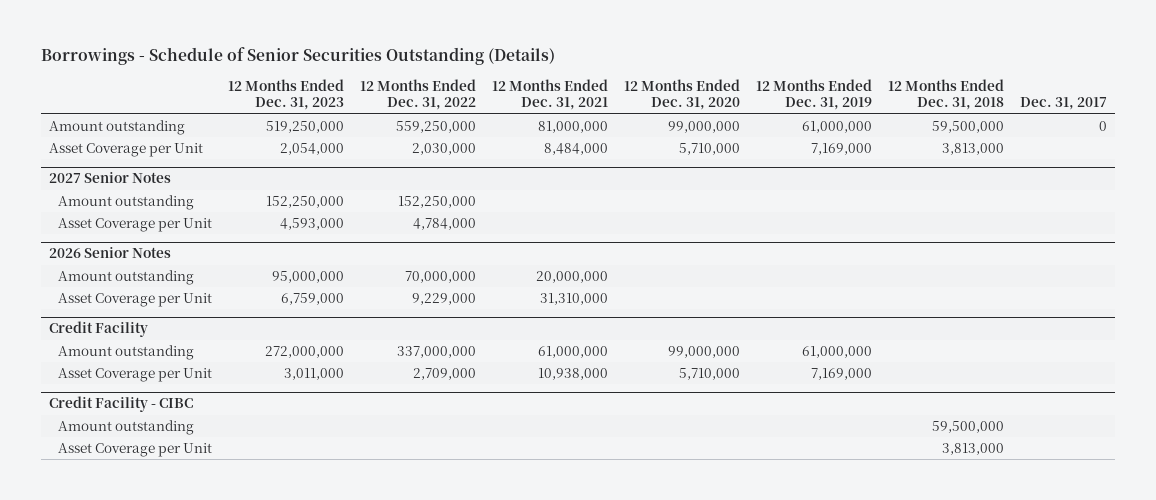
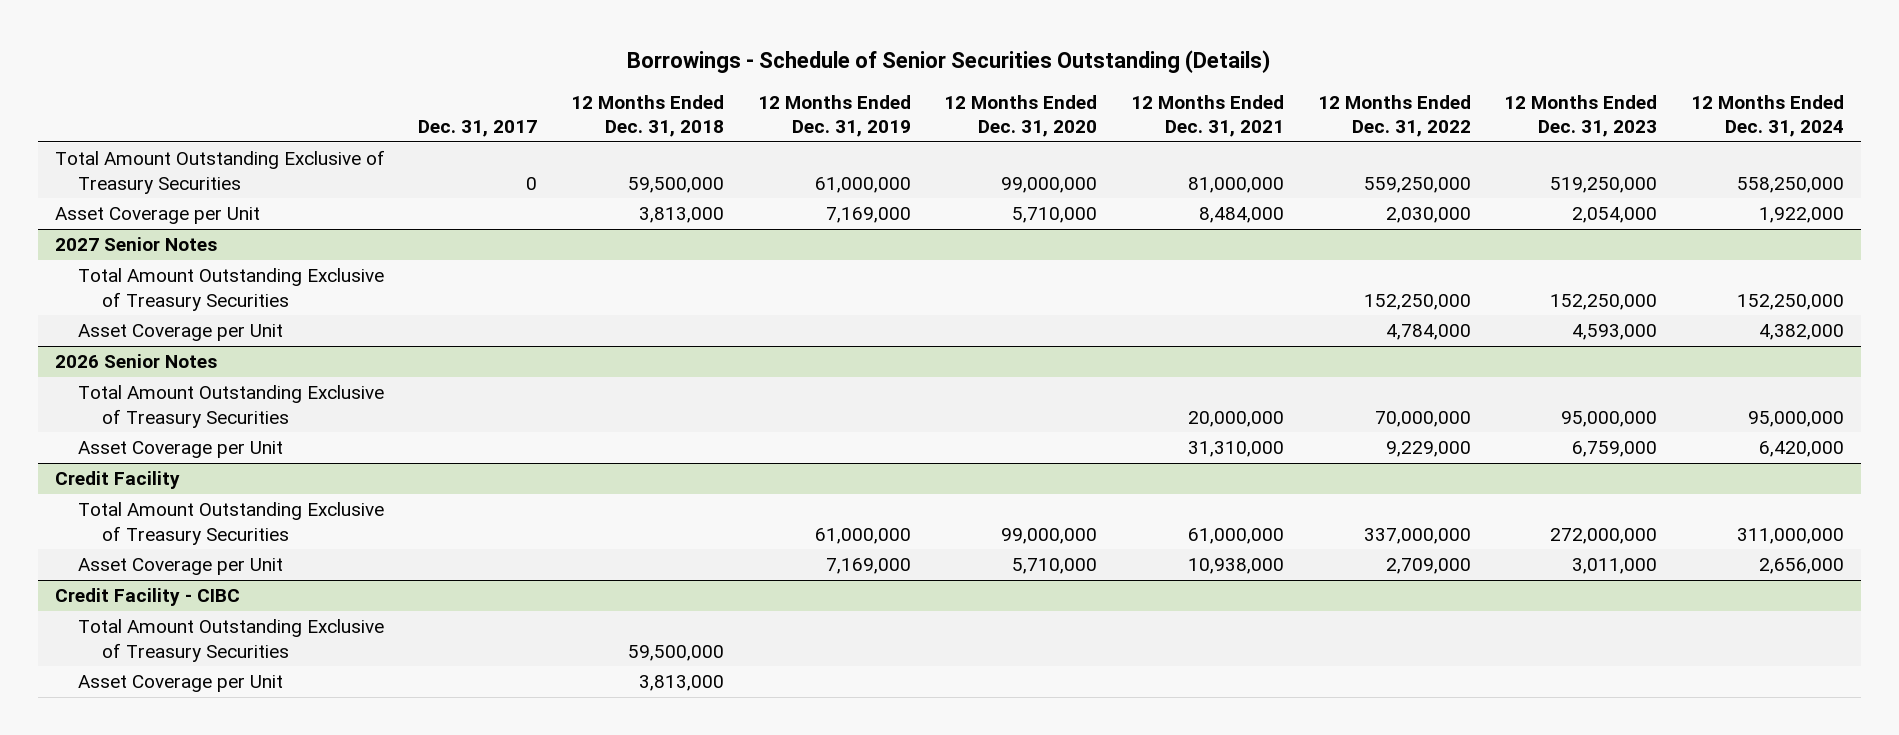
none -> [1691,95,1845,138] 12 Months Ended Dec. 31, 2024
[48,120,185,136] Amount outstanding -> [54,150,385,194] Total Amount Outstanding Exclusive of Treasury Securities
[58,195,195,211] Amount outstanding -> [78,268,385,311] Total Amount Outstanding Exclusive of Treasury Securities
[58,270,195,286] Amount outstanding -> [78,385,385,428] Total Amount Outstanding Exclusive of Treasury Securities
[58,345,195,361] Amount outstanding -> [78,502,385,545] Total Amount Outstanding Exclusive of Treasury Securities
[58,420,195,436] Amount outstanding -> [78,619,385,662] Total Amount Outstanding Exclusive of Treasury Securities

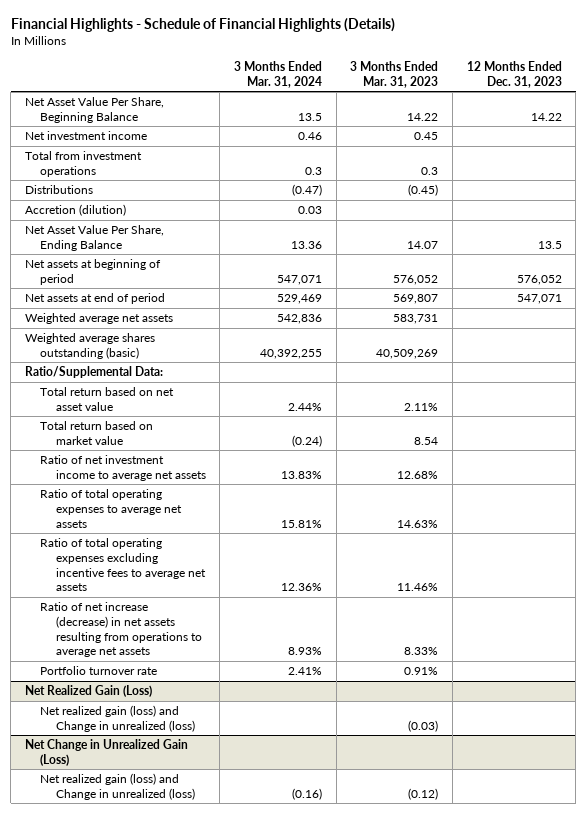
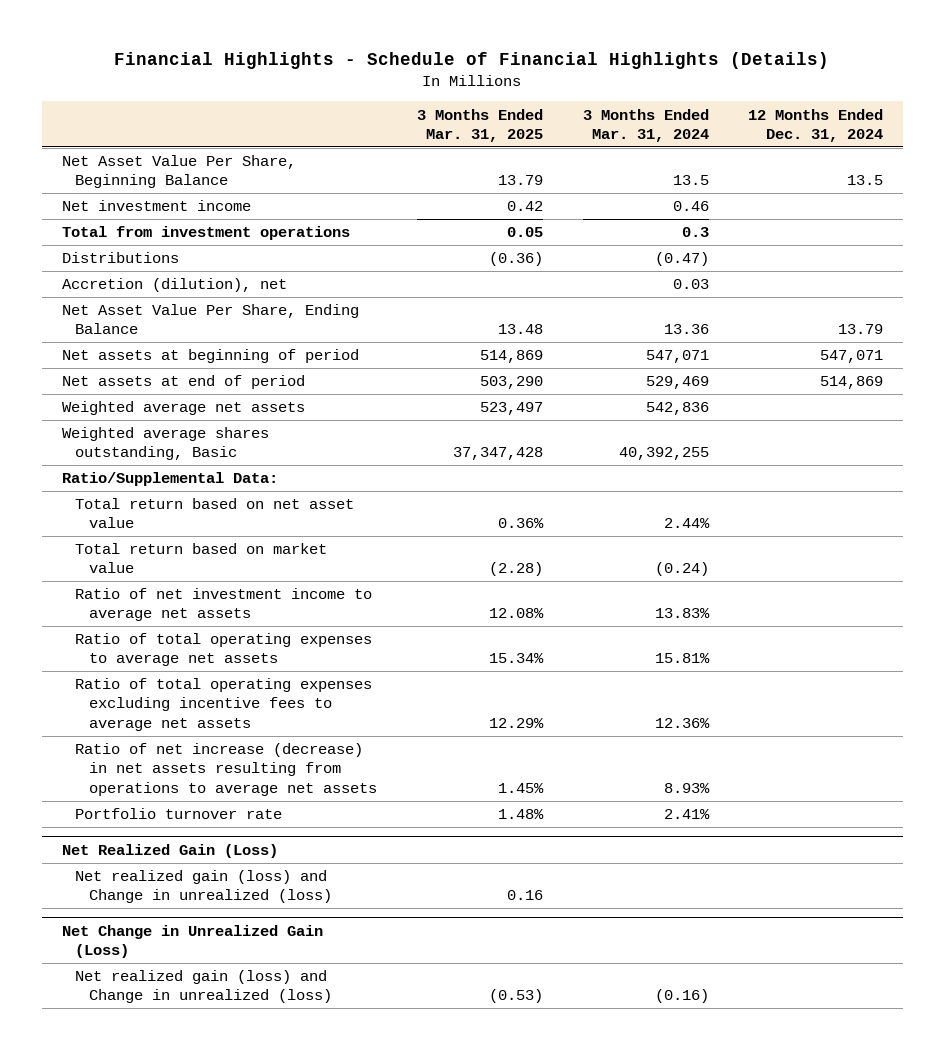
[350,60,439,88] 3 Months Ended Mar. 31, 2023 -> none
[466,60,562,88] 12 Months Ended Dec. 31, 2023 -> none
none -> [416,108,543,142] 3 Months Ended Mar. 31, 2025
none -> [748,108,884,142] 12 Months Ended Dec. 31, 2024
[25,204,127,217] Accretion (dilution) -> [61,278,287,293] Accretion (dilution), net
[25,333,156,359] Weighted average shares outstanding (basic) -> [61,427,269,461] Weighted average shares outstanding, Basic

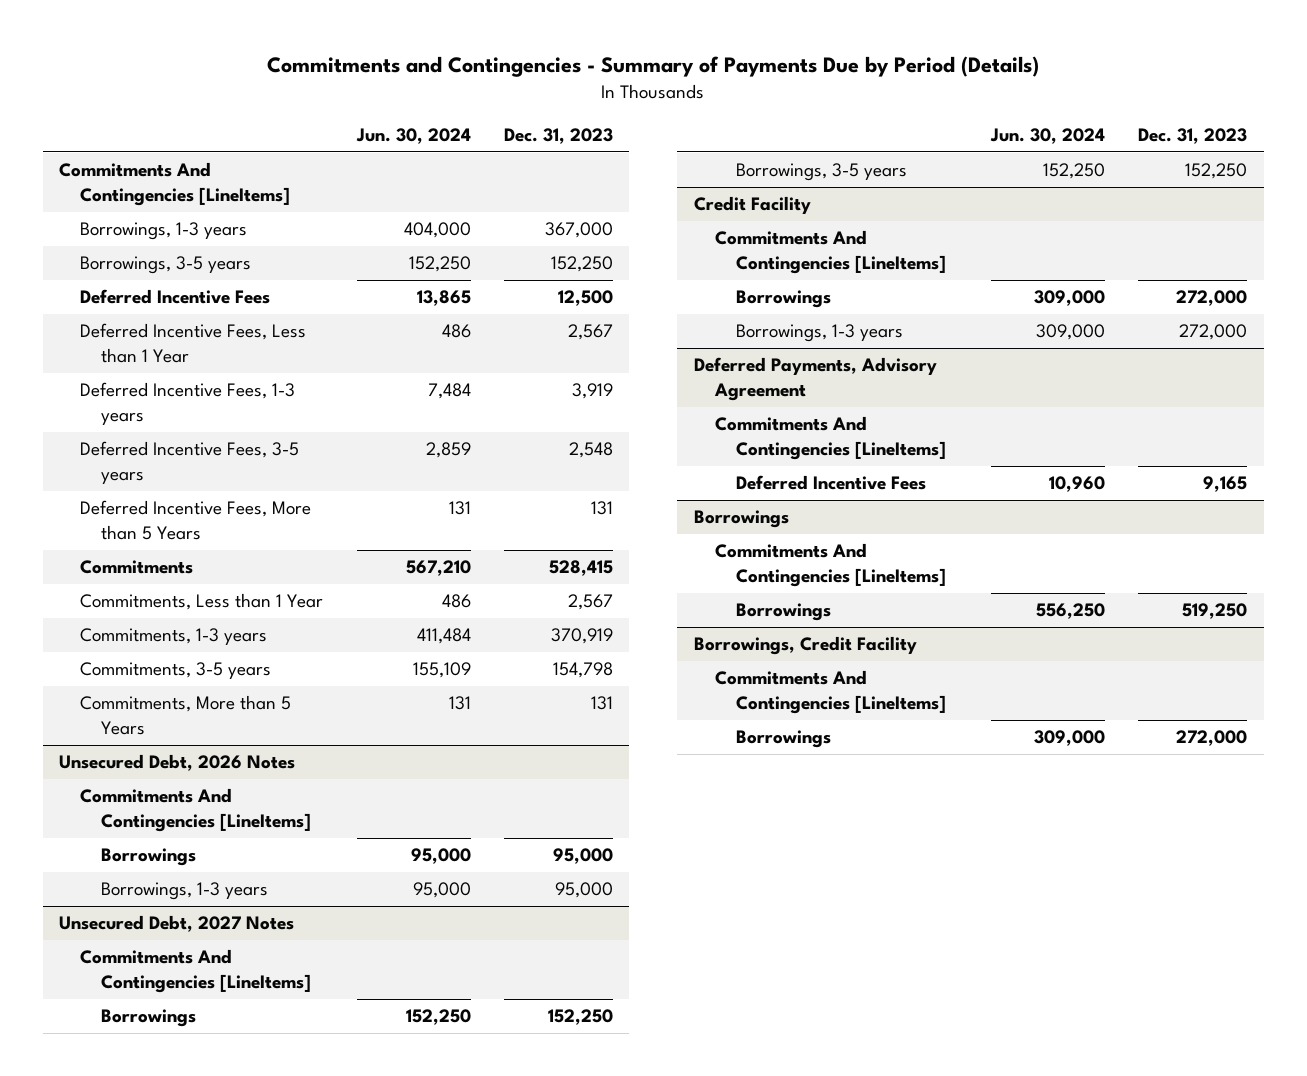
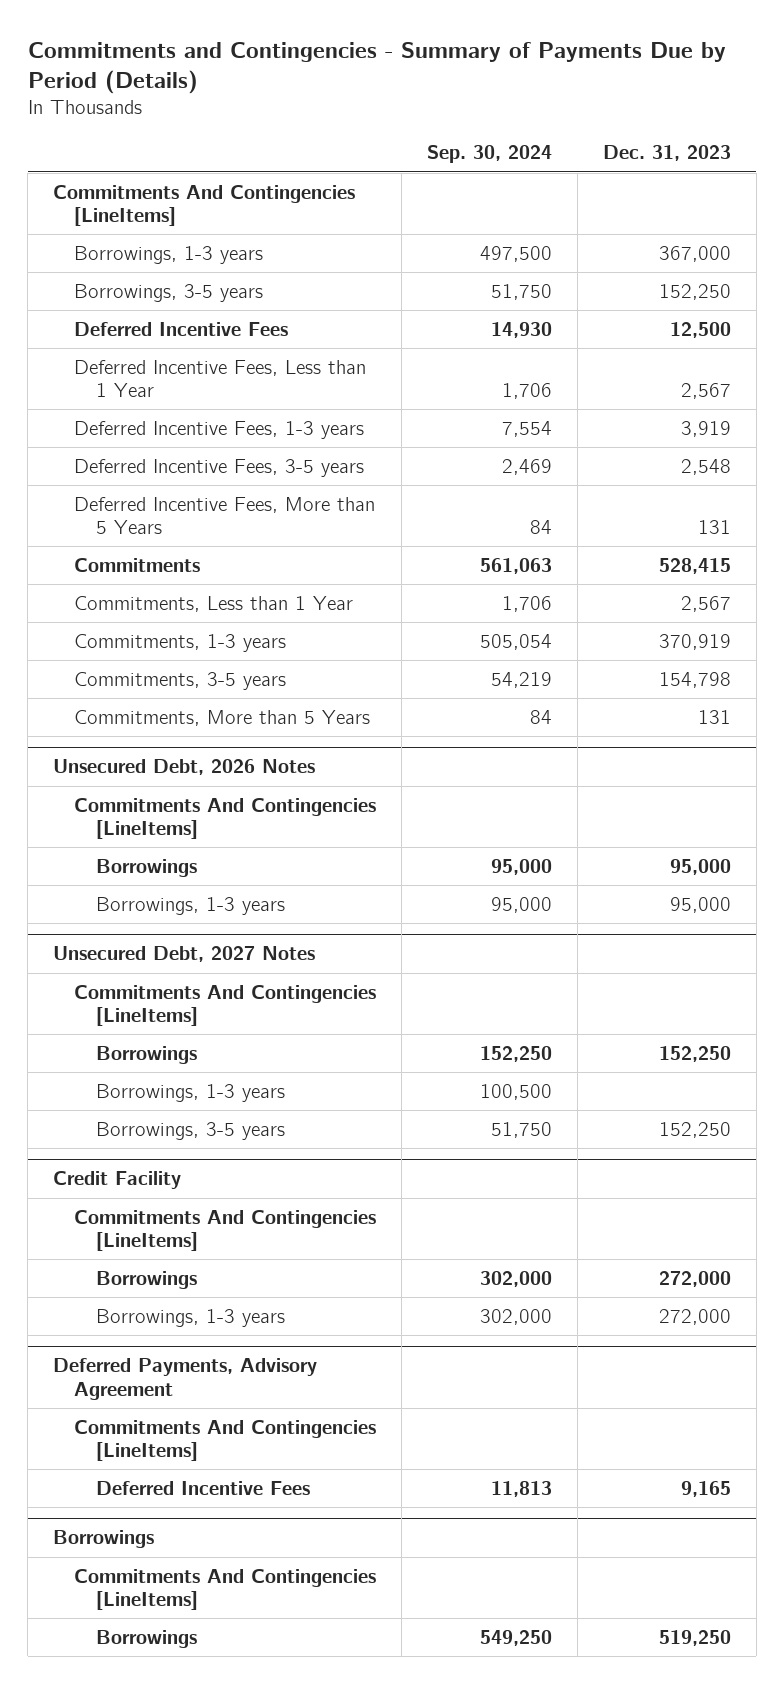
[355,127,471,144] Jun. 30, 2024 -> none
none -> [427,145,553,164] Sep. 30, 2024
none -> [95,1083,285,1102] Borrowings, 1-3 years
[693,636,917,656] Borrowings, Credit Facility -> none
[714,670,946,715] Commitments And Contingencies [LineItems] -> none
[735,730,831,749] Borrowings -> none

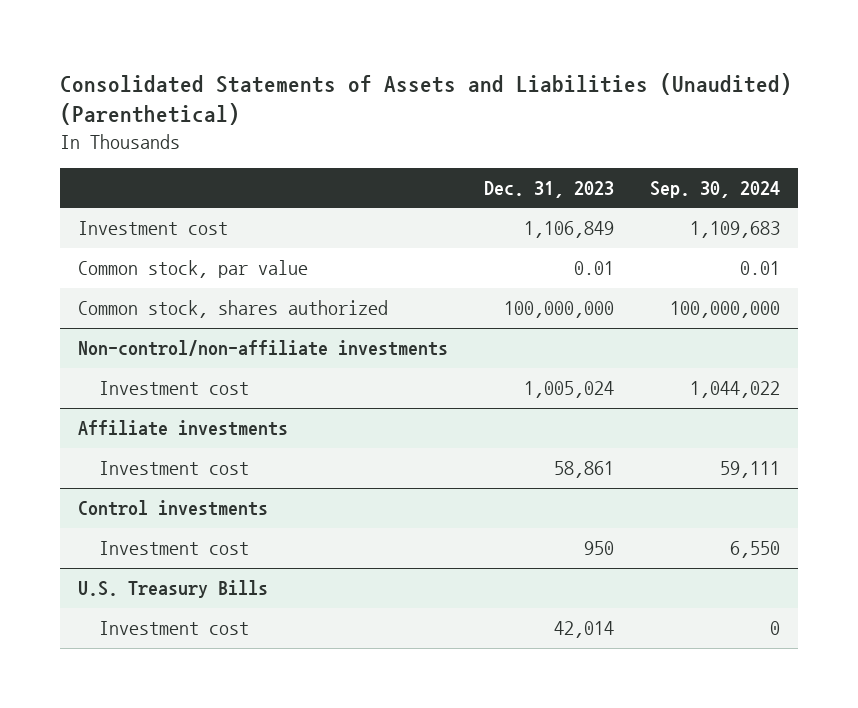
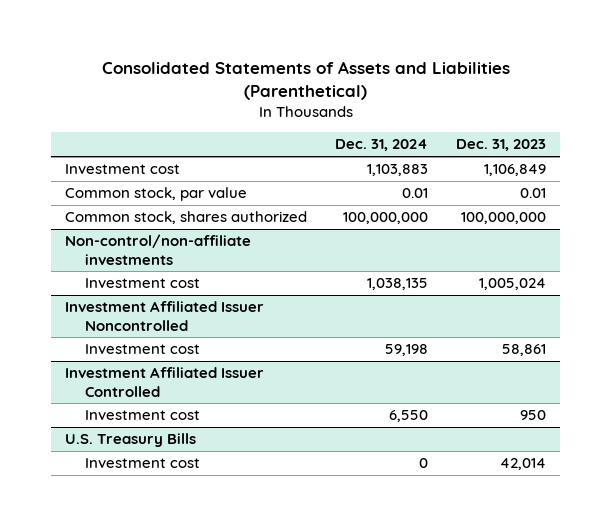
[60,72,793,126] Consolidated Statements of Assets and Liabilities (Unaudited) (Parenthetical) -> [101,61,510,101] Consolidated Statements of Assets and Liabilities (Parenthetical)
[650,180,781,198] Sep. 30, 2024 -> none
none -> [335,139,429,152] Dec. 31, 2024
[78,420,289,437] Affiliate investments -> [65,301,265,331] Investment Affiliated Issuer Noncontrolled
[78,500,269,517] Control investments -> [65,367,265,397] Investment Affiliated Issuer Controlled

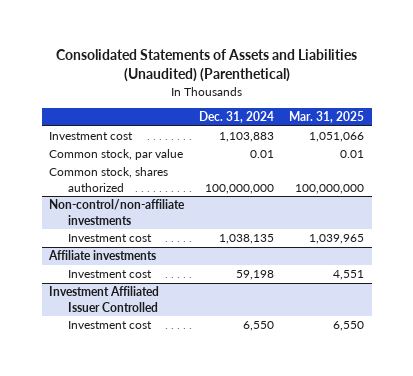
[101,61,510,101] Consolidated Statements of Assets and Liabilities (Parenthetical) -> [55,49,357,83] Consolidated Statements of Assets and Liabilities (Unaudited) (Parenthetical)
[456,139,547,152] Dec. 31, 2023 -> none
none -> [289,110,365,123] Mar. 31, 2025
[65,301,265,331] Investment Affiliated Issuer Noncontrolled -> [48,250,157,261] Affiliate investments
[65,433,197,448] U.S. Treasury Bills -> none
[85,458,201,469] Investment cost -> none

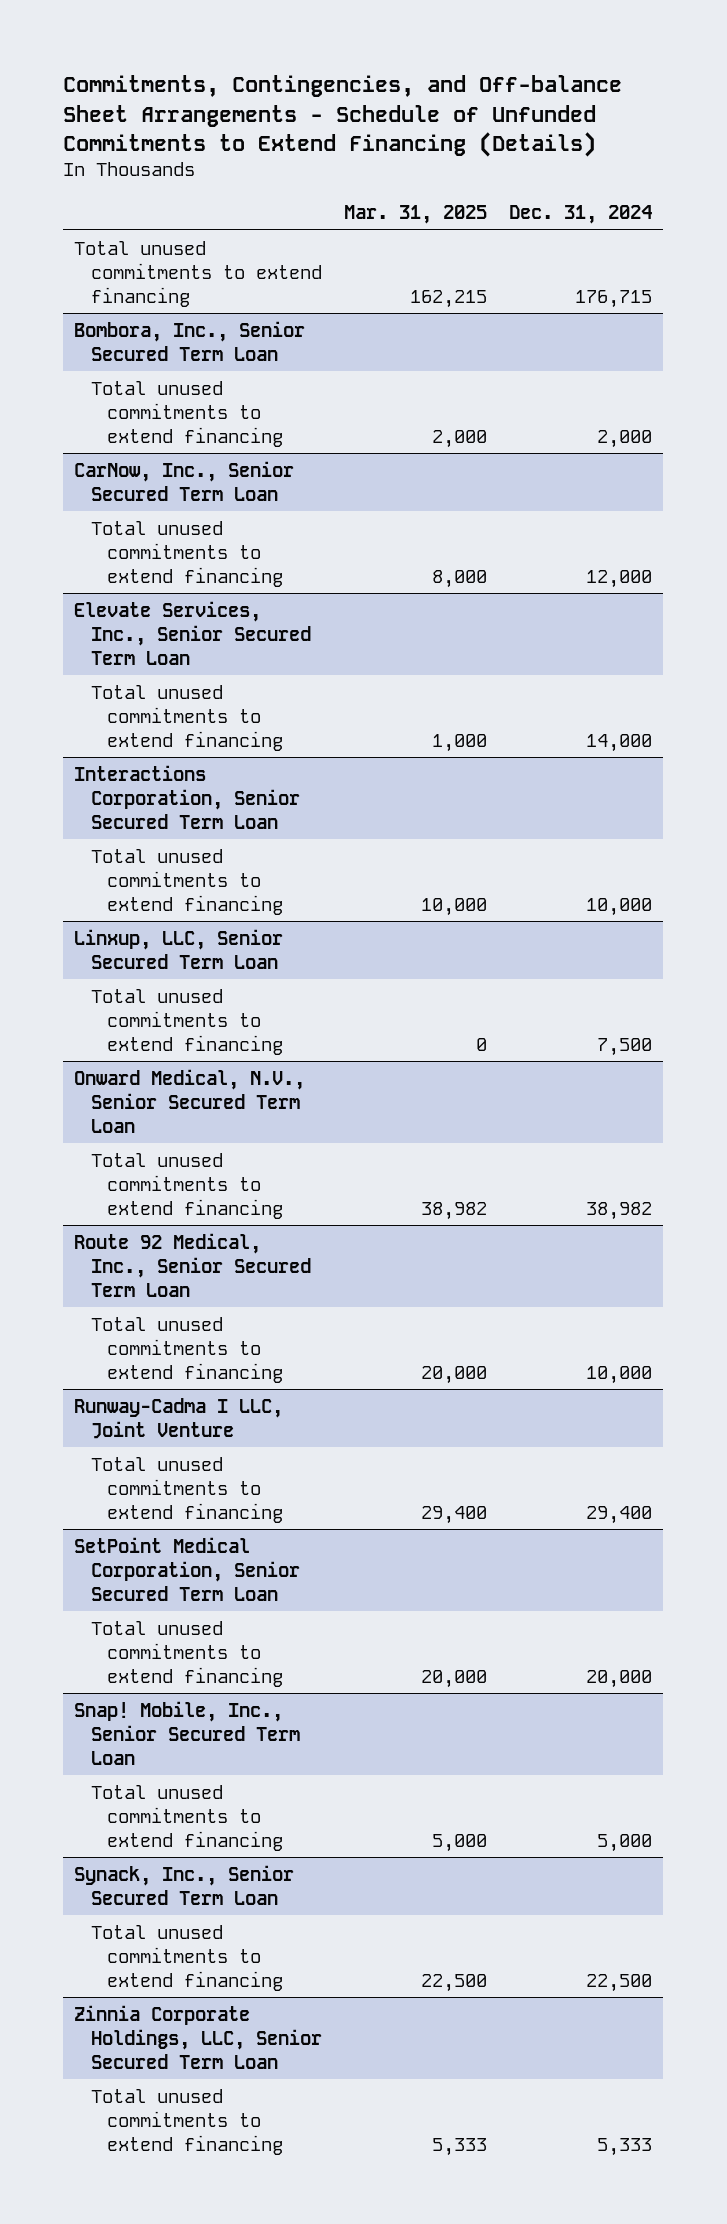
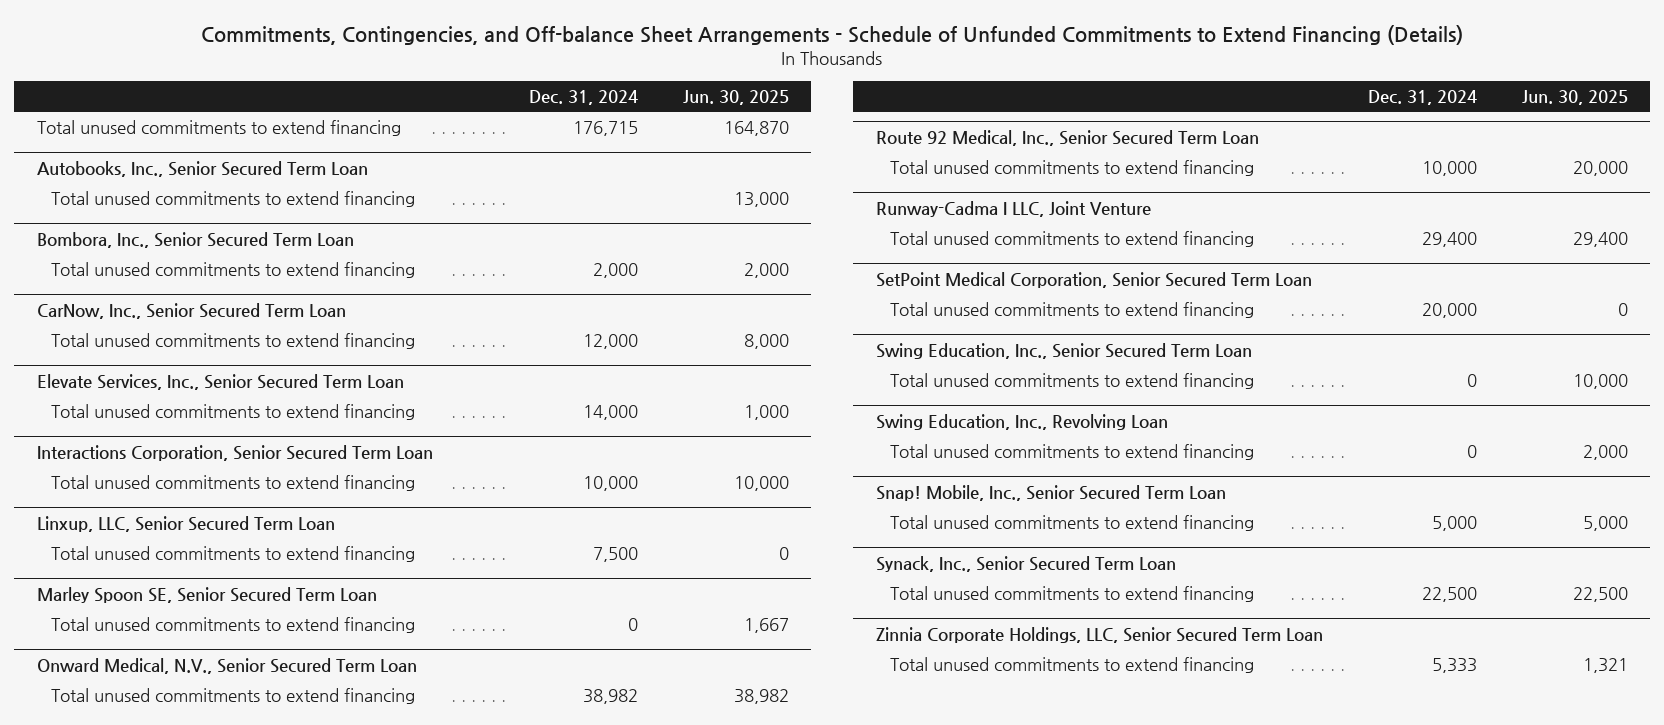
[344,205,488,225] Mar. 31, 2025 -> none
none -> [682,89,789,105] Jun. 30, 2025
none -> [36,161,368,178] Autobooks, Inc., Senior Secured Term Loan
none -> [51,191,416,208] Total unused commitments to extend financing
none -> [36,587,377,604] Marley Spoon SE, Senior Secured Term Loan
none -> [51,617,416,634] Total unused commitments to extend financing
none -> [875,343,1252,360] Swing Education, Inc., Senior Secured Term Loan
none -> [890,373,1255,390] Total unused commitments to extend financing
none -> [875,414,1168,431] Swing Education, Inc., Revolving Loan
none -> [890,444,1255,461] Total unused commitments to extend financing

